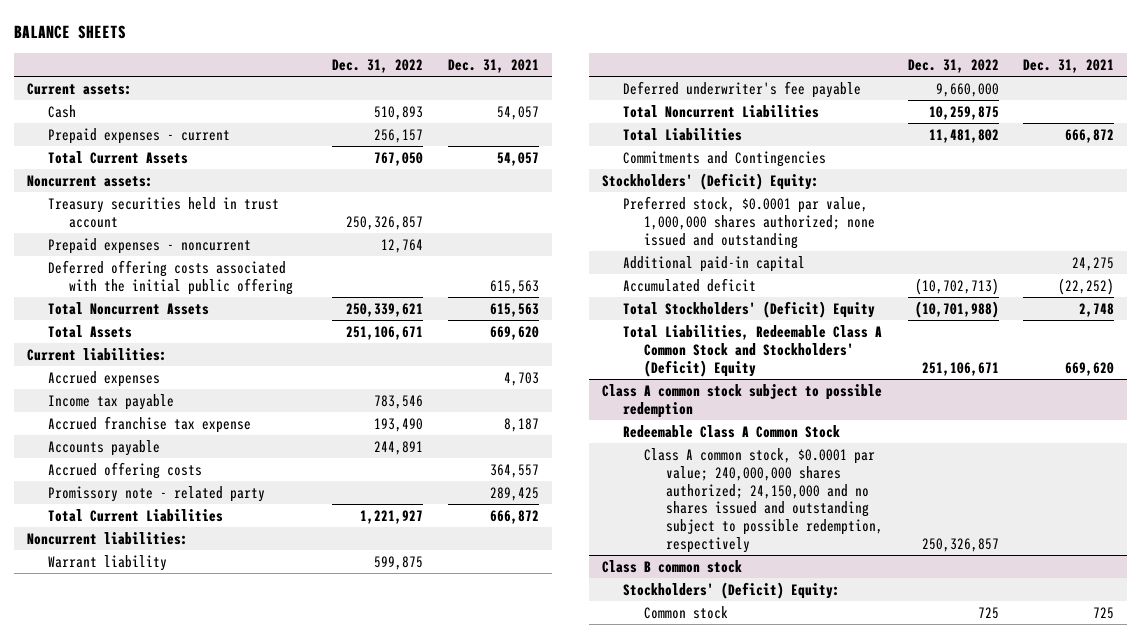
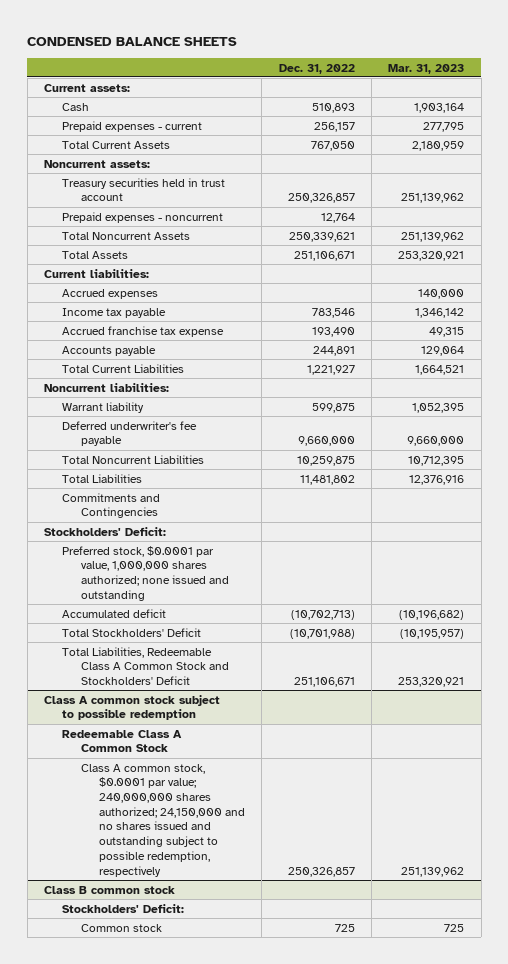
[14,24,127,39] BALANCE SHEETS -> [27,36,238,46] CONDENSED BALANCE SHEETS
[448,58,540,73] Dec. 31, 2021 -> none
none -> [388,63,465,74] Mar. 31, 2023
[48,259,294,295] Deferred offering costs associated with the initial public offering -> none
[48,461,203,479] Accrued offering costs -> none
[48,485,266,502] Promissory note - related party -> none
[601,172,819,190] Stockholders' (Deficit) Equity: -> [43,526,166,536] Stockholders' Deficit:
[623,255,806,272] Additional paid-in capital -> none
[623,300,876,318] Total Stockholders' (Deficit) Equity -> [62,627,202,637] Total Stockholders' Deficit
[623,324,883,377] Total Liabilities, Redeemable Class A Common Stock and Stockholders' (Deficit) Equity -> [62,646,229,686] Total Liabilities, Redeemable Class A Common Stock and Stockholders' Deficit
[623,581,841,599] Stockholders' (Deficit) Equity: -> [62,903,185,913] Stockholders' Deficit:

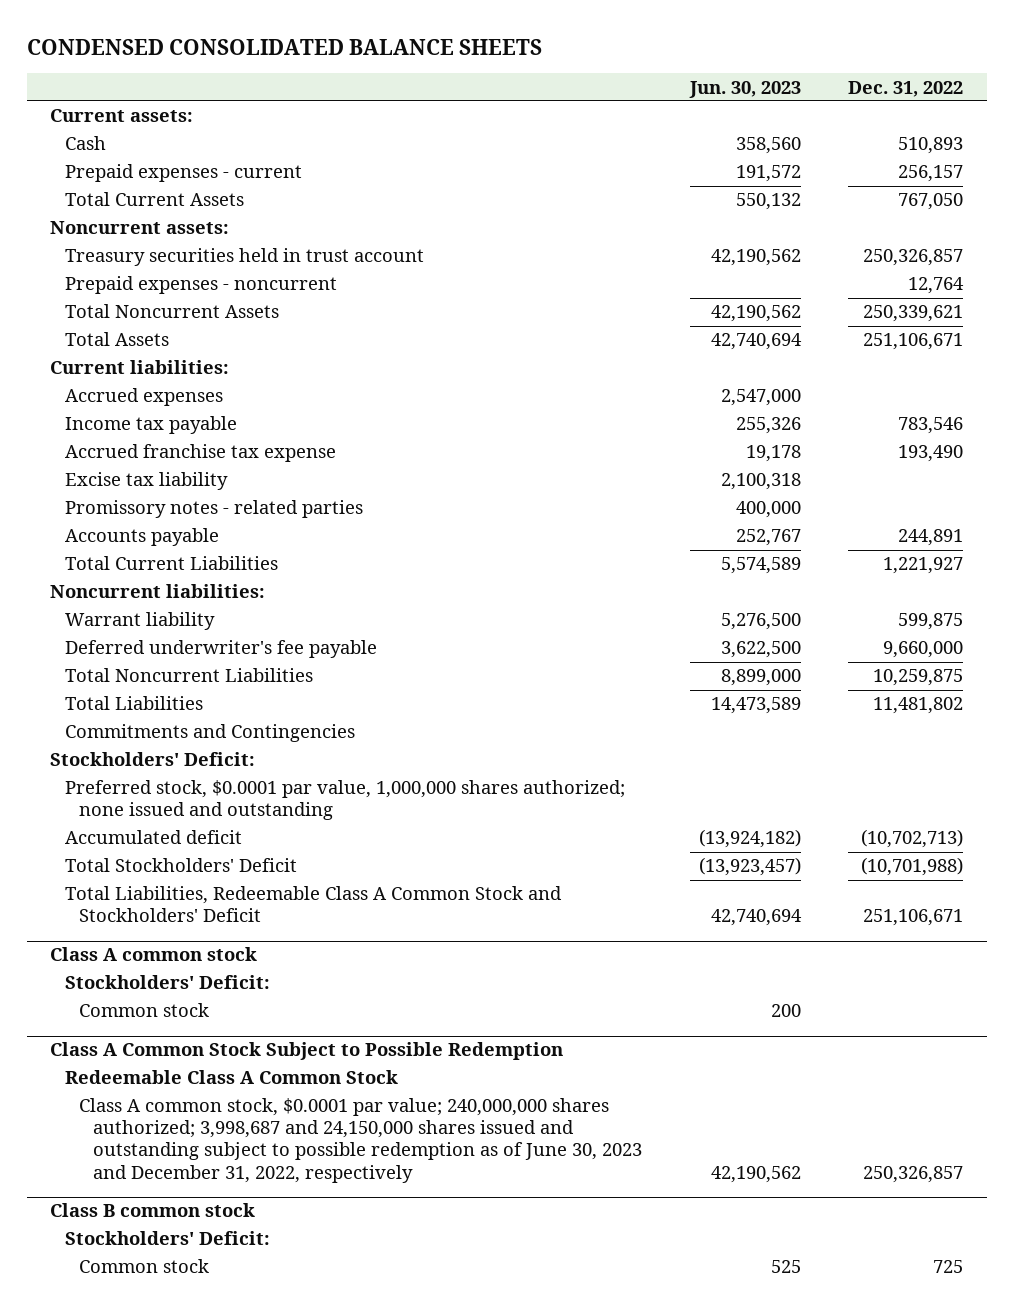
[27,36,238,46] CONDENSED BALANCE SHEETS -> [26,38,542,55] CONDENSED CONSOLIDATED BALANCE SHEETS
[388,63,465,74] Mar. 31, 2023 -> none
none -> [688,80,801,98] Jun. 30, 2023
none -> [64,472,228,491] Excise tax liability
none -> [64,500,363,519] Promissory notes - related parties
none -> [50,947,258,962] Class A common stock
none -> [64,975,270,990] Stockholders' Deficit:
none -> [78,1003,209,1018] Common stock
[43,694,220,721] Class A common stock subject to possible redemption -> [50,1042,564,1061] Class A Common Stock Subject to Possible Redemption
[80,763,245,877] Class A common stock, $0.0001 par value; 240,000,000 shares authorized; 24,150,000 and no shares issued and outstanding subject to possible redemption, respectively -> [78,1098,643,1183] Class A common stock, $0.0001 par value; 240,000,000 shares authorized; 3,998,687 and 24,150,000 shares issued and outstanding subject to possible redemption as of June 30, 2023 and December 31, 2022, respectively

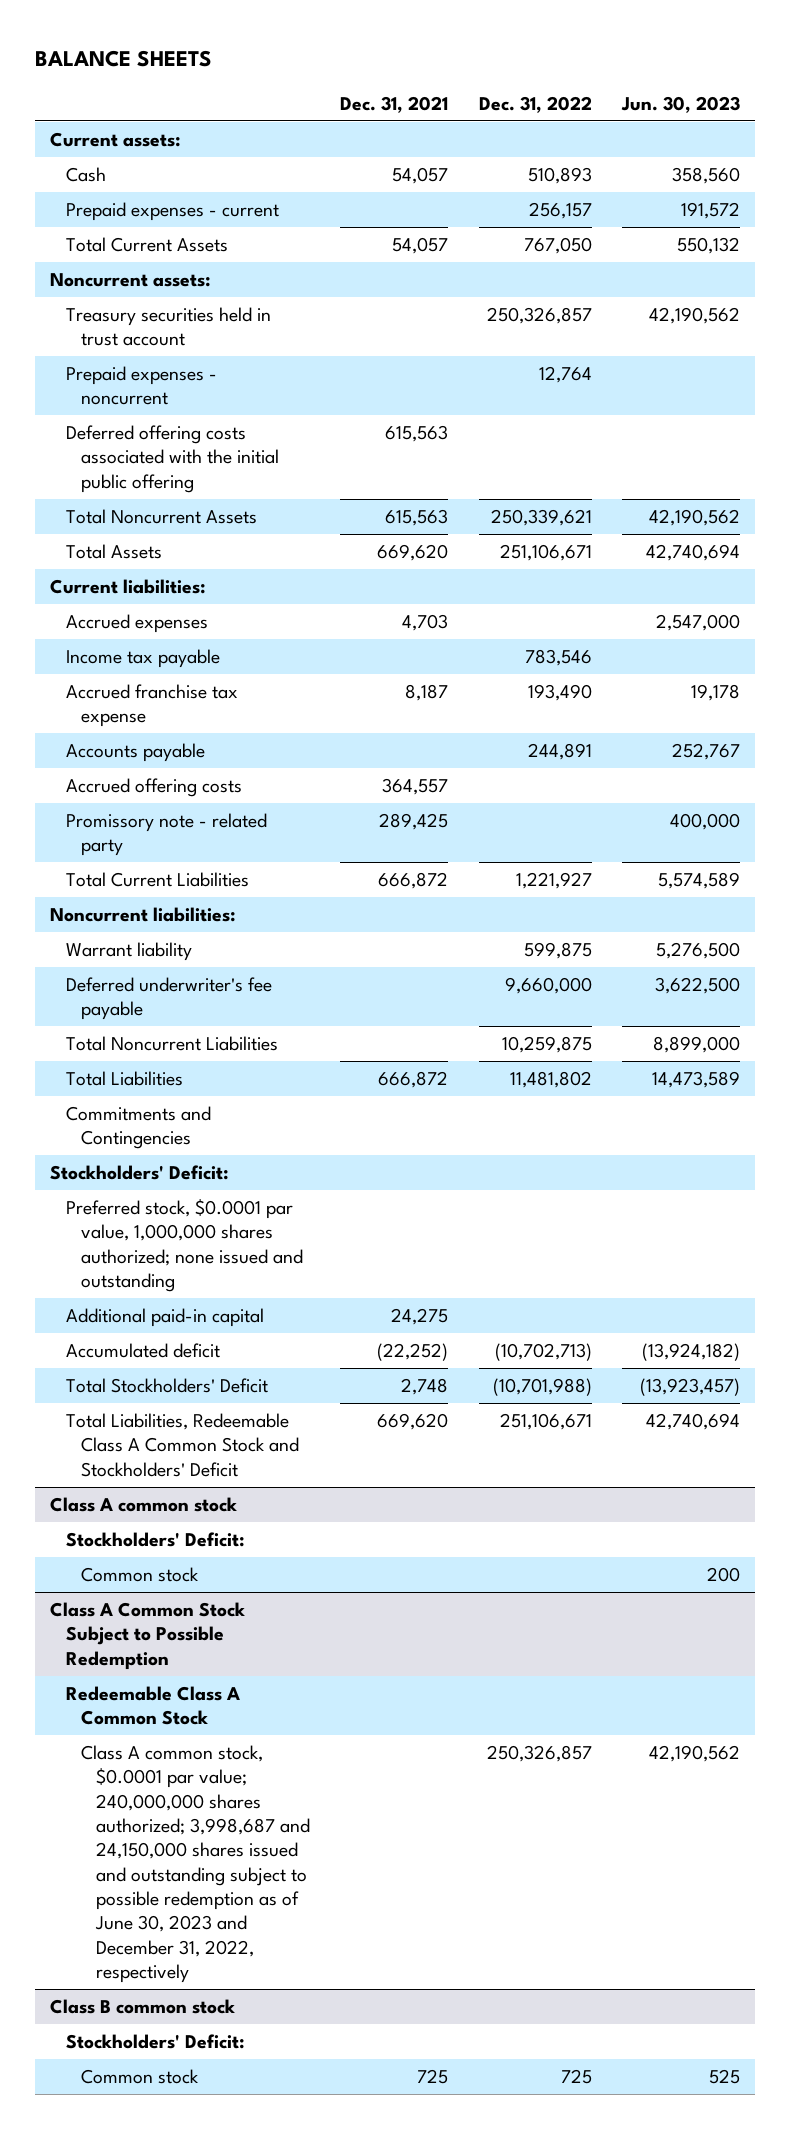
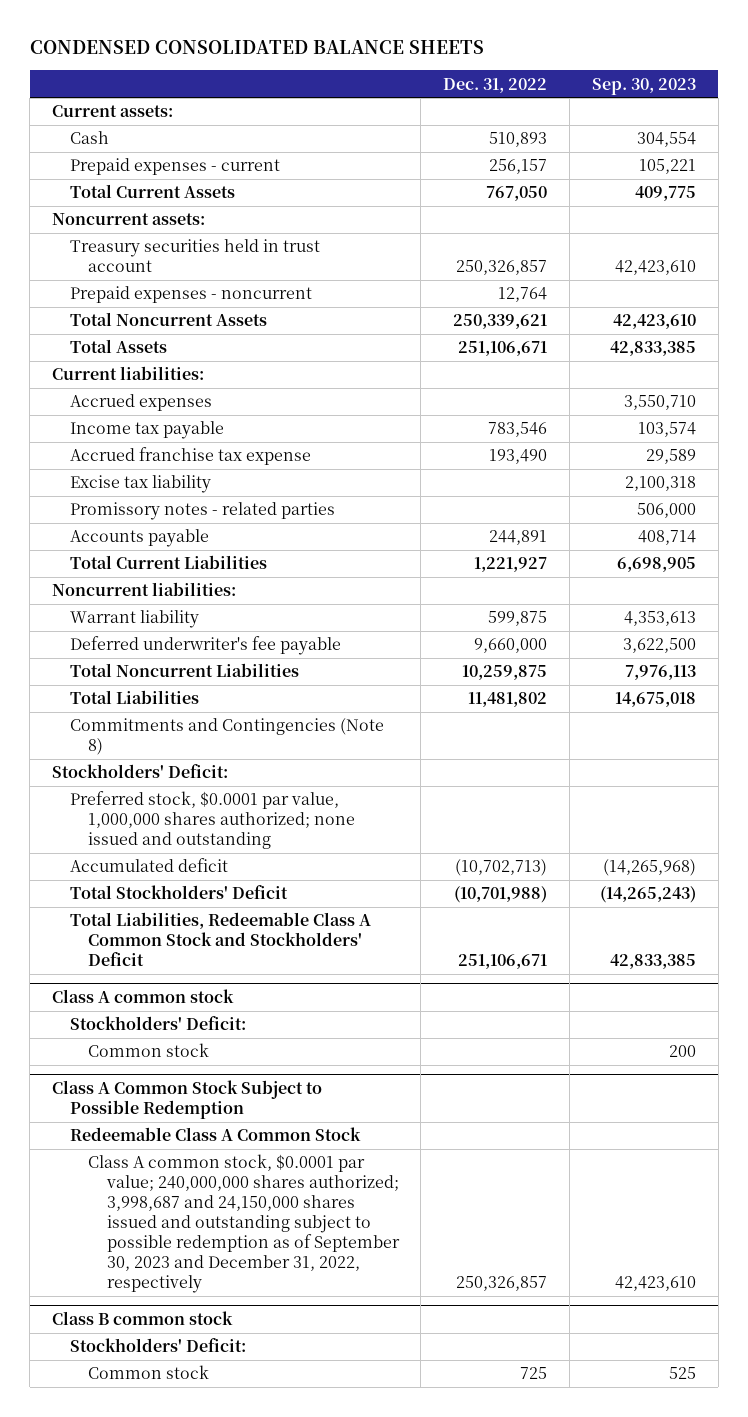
[35,49,213,67] BALANCE SHEETS -> [29,40,484,55] CONDENSED CONSOLIDATED BALANCE SHEETS
[340,95,449,113] Dec. 31, 2021 -> none
[621,95,741,113] Jun. 30, 2023 -> none
none -> [591,77,696,95] Sep. 30, 2023
[65,425,279,493] Deferred offering costs associated with the initial public offering -> none
none -> [70,475,212,494] Excise tax liability
none -> [70,502,336,521] Promissory notes - related parties
[65,778,242,798] Accrued offering costs -> none
[65,813,267,857] Promissory note - related party -> none
[65,1106,211,1150] Commitments and Contingencies -> [70,718,385,756] Commitments and Contingencies (Note 8)
[65,1308,264,1328] Additional paid-in capital -> none
[80,1745,311,1983] Class A common stock, $0.0001 par value; 240,000,000 shares authorized; 3,998,687 and 24,150,000 shares issued and outstanding subject to possible redemption as of June 30, 2023 and December 31, 2022, respectively -> [88,1154,400,1294] Class A common stock, $0.0001 par value; 240,000,000 shares authorized; 3,998,687 and 24,150,000 shares issued and outstanding subject to possible redemption as of September 30, 2023 and December 31, 2022, respectively

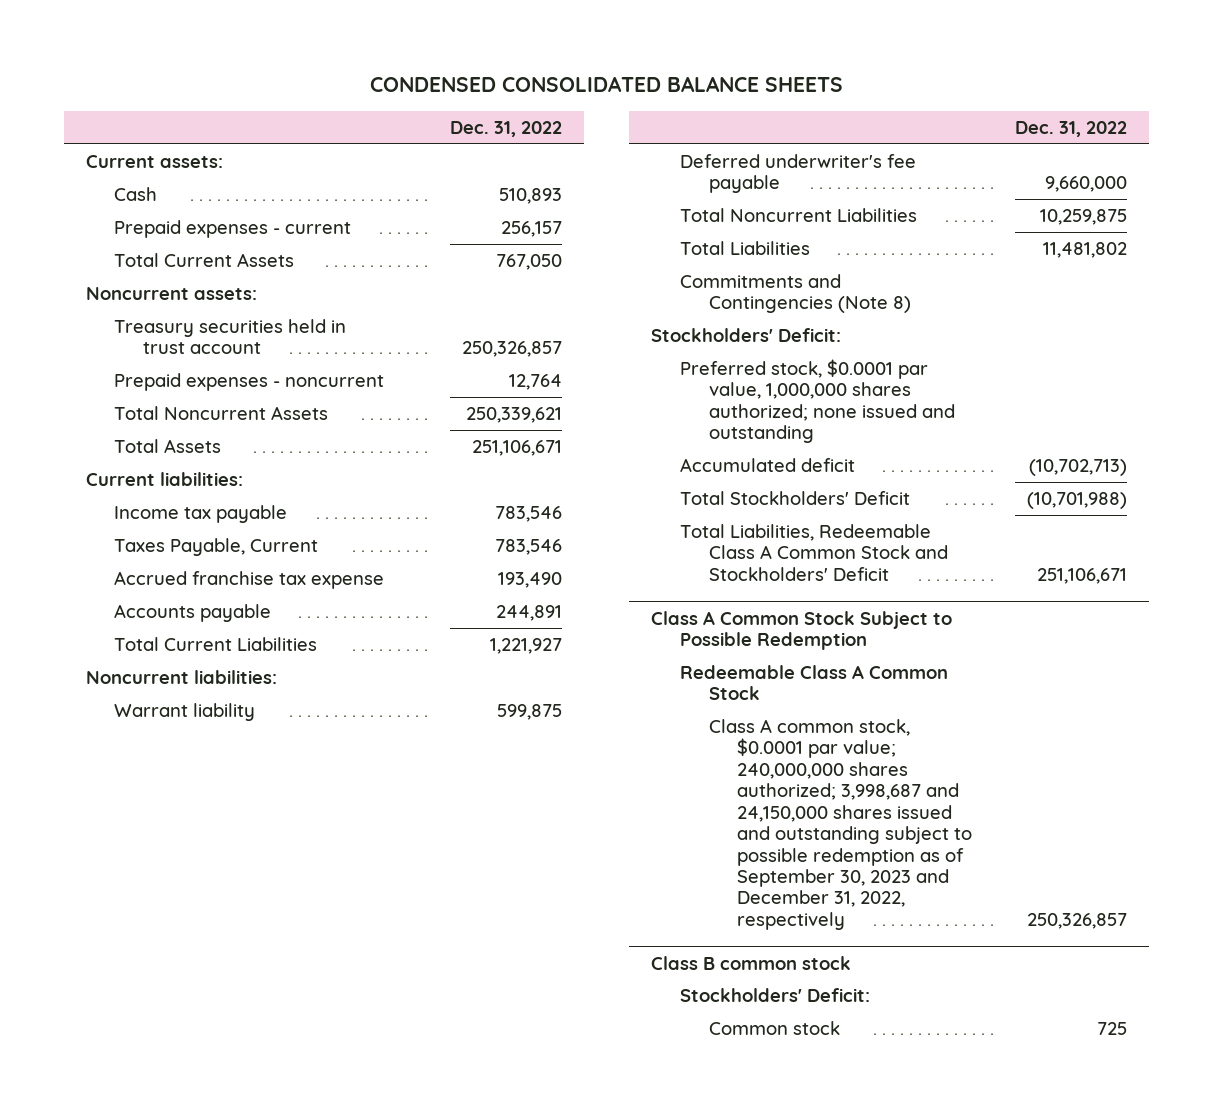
[591,77,696,95] Sep. 30, 2023 -> none
[70,394,213,412] Accrued expenses -> none
none -> [114,537,319,556] Taxes Payable, Current
[70,475,212,494] Excise tax liability -> none
[70,502,336,521] Promissory notes - related parties -> none
[52,989,235,1004] Class A common stock -> none
[70,1016,247,1031] Stockholders' Deficit: -> none
[88,1043,210,1058] Common stock -> none

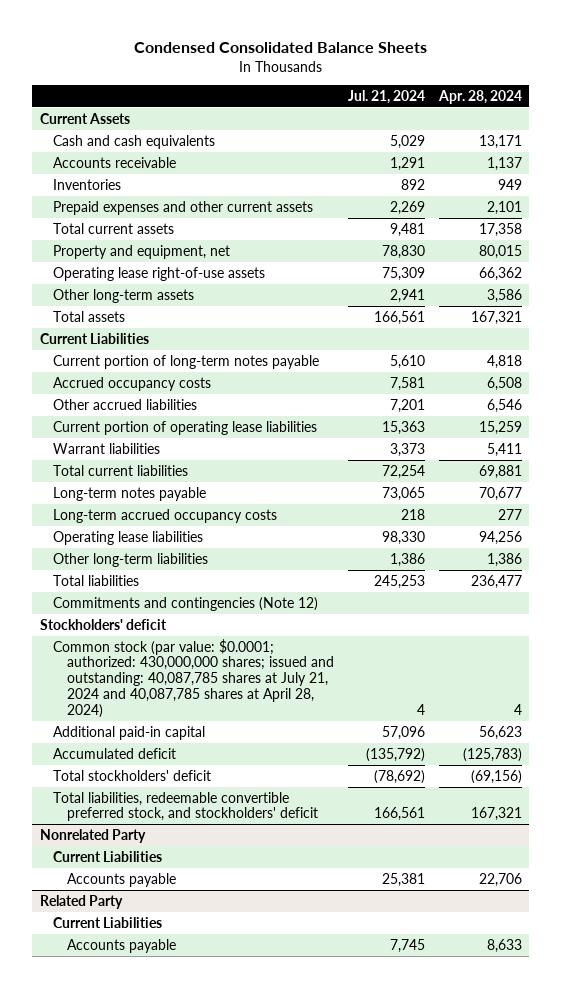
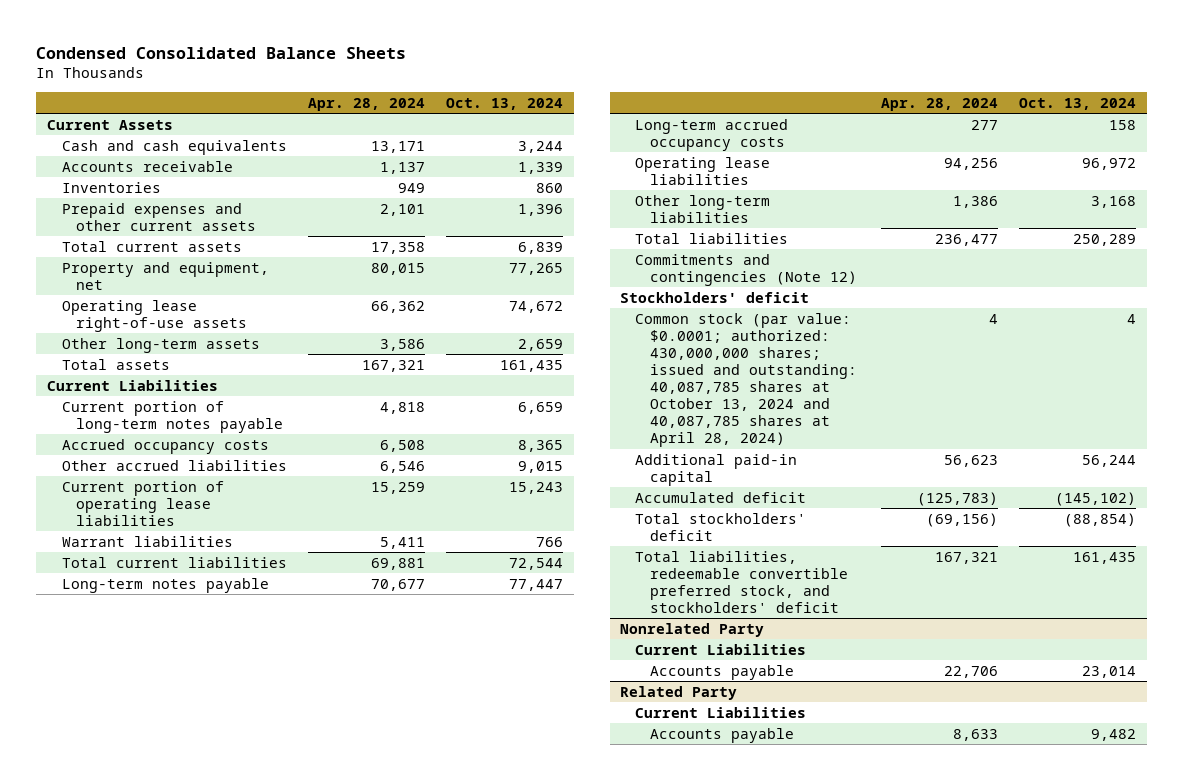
[347,89,425,104] Jul. 21, 2024 -> none
none -> [446,98,564,111] Oct. 13, 2024
[53,638,334,719] Common stock (par value: $0.0001; authorized: 430,000,000 shares; issued and outstanding: 40,087,785 shares at July 21, 2024 and 40,087,785 shares at April 28, 2024) -> [634,312,857,448] Common stock (par value: $0.0001; authorized: 430,000,000 shares; issued and outstanding: 40,087,785 shares at October 13, 2024 and 40,087,785 shares at April 28, 2024)

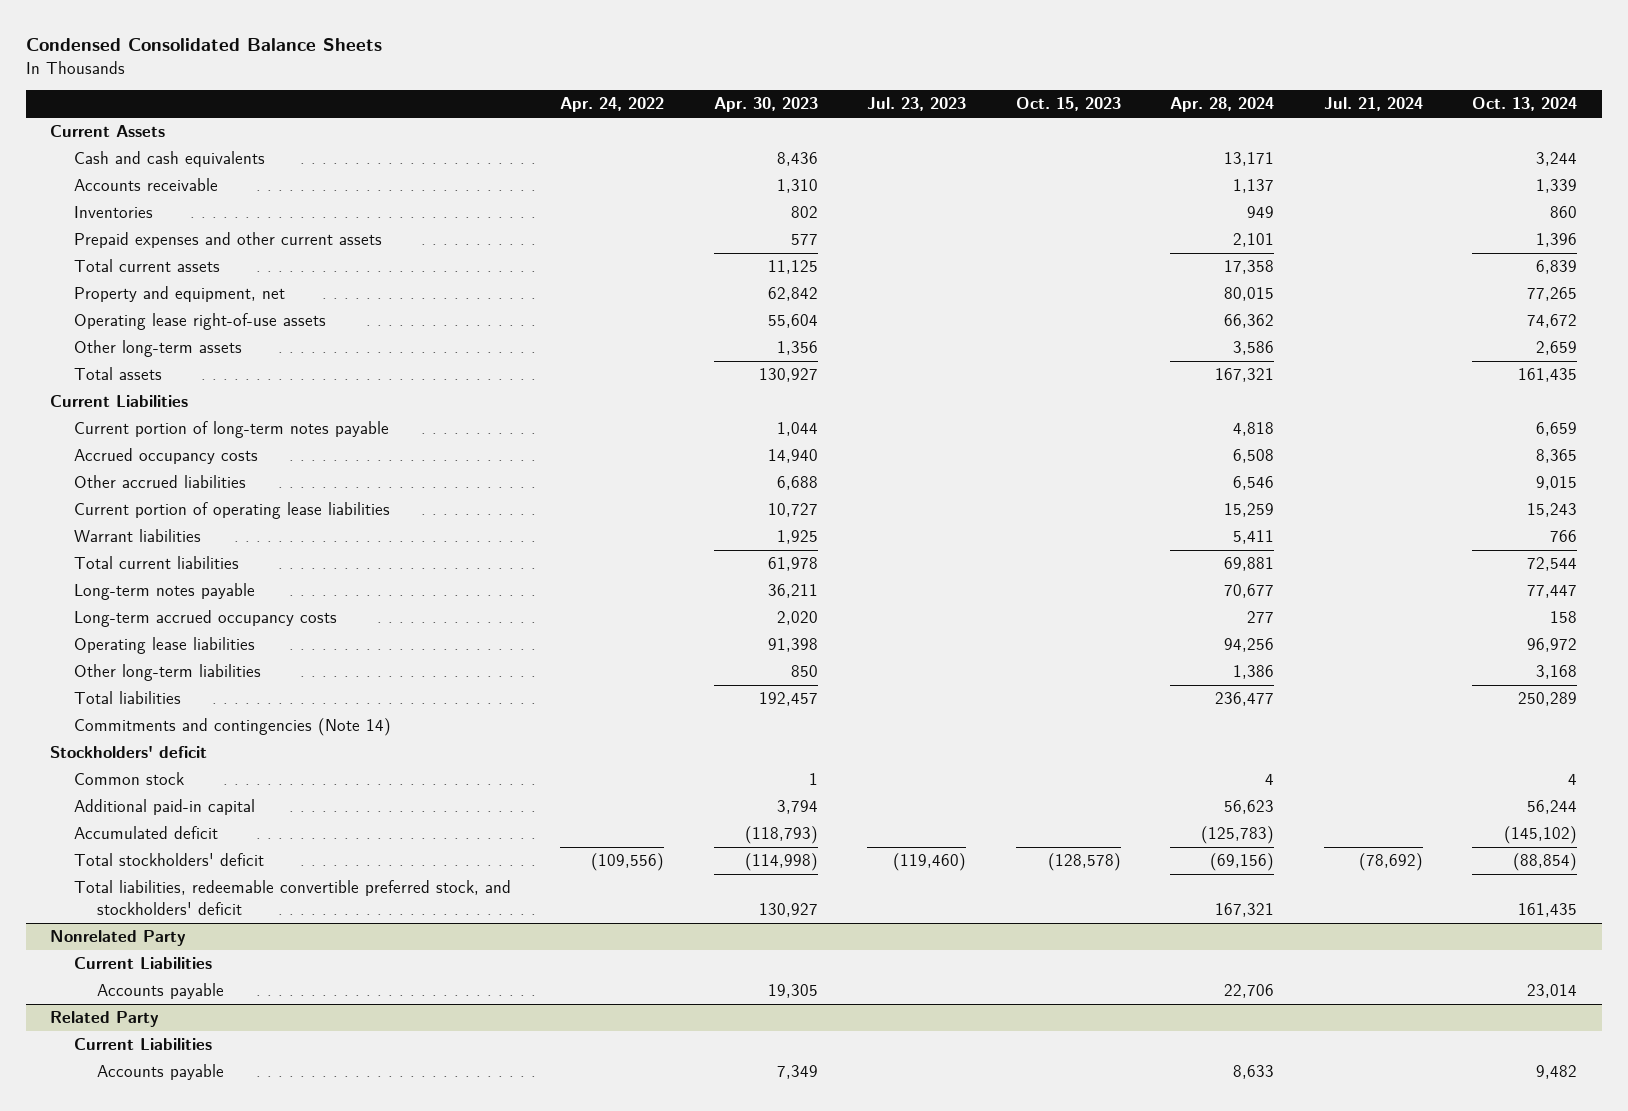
none -> [560,97,665,113] Apr. 24, 2022
none -> [713,97,818,113] Apr. 30, 2023
none -> [867,97,967,112] Jul. 23, 2023
none -> [1015,97,1121,112] Oct. 15, 2023
none -> [1323,97,1423,112] Jul. 21, 2024
[634,253,857,286] Commitments and contingencies (Note 12) -> [73,718,391,737] Commitments and contingencies (Note 14)
[634,312,857,448] Common stock (par value: $0.0001; authorized: 430,000,000 shares; issued and outstanding: 40,087,785 shares at October 13, 2024 and 40,087,785 shares at April 28, 2024) -> [73,772,184,786] Common stock

